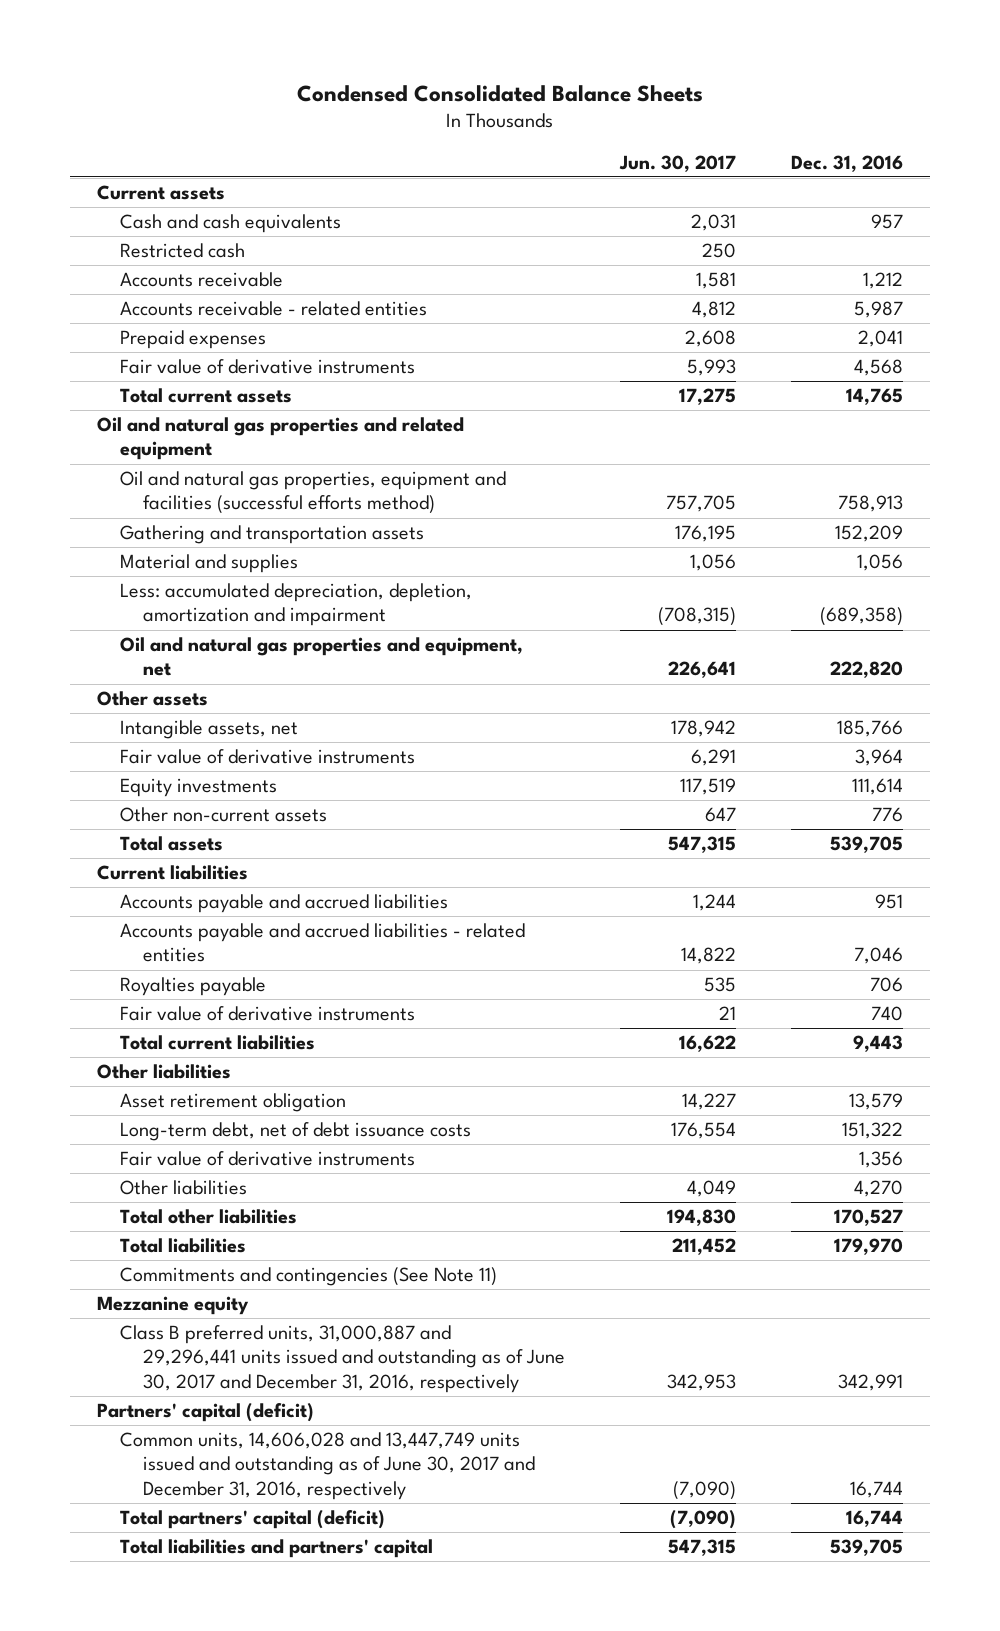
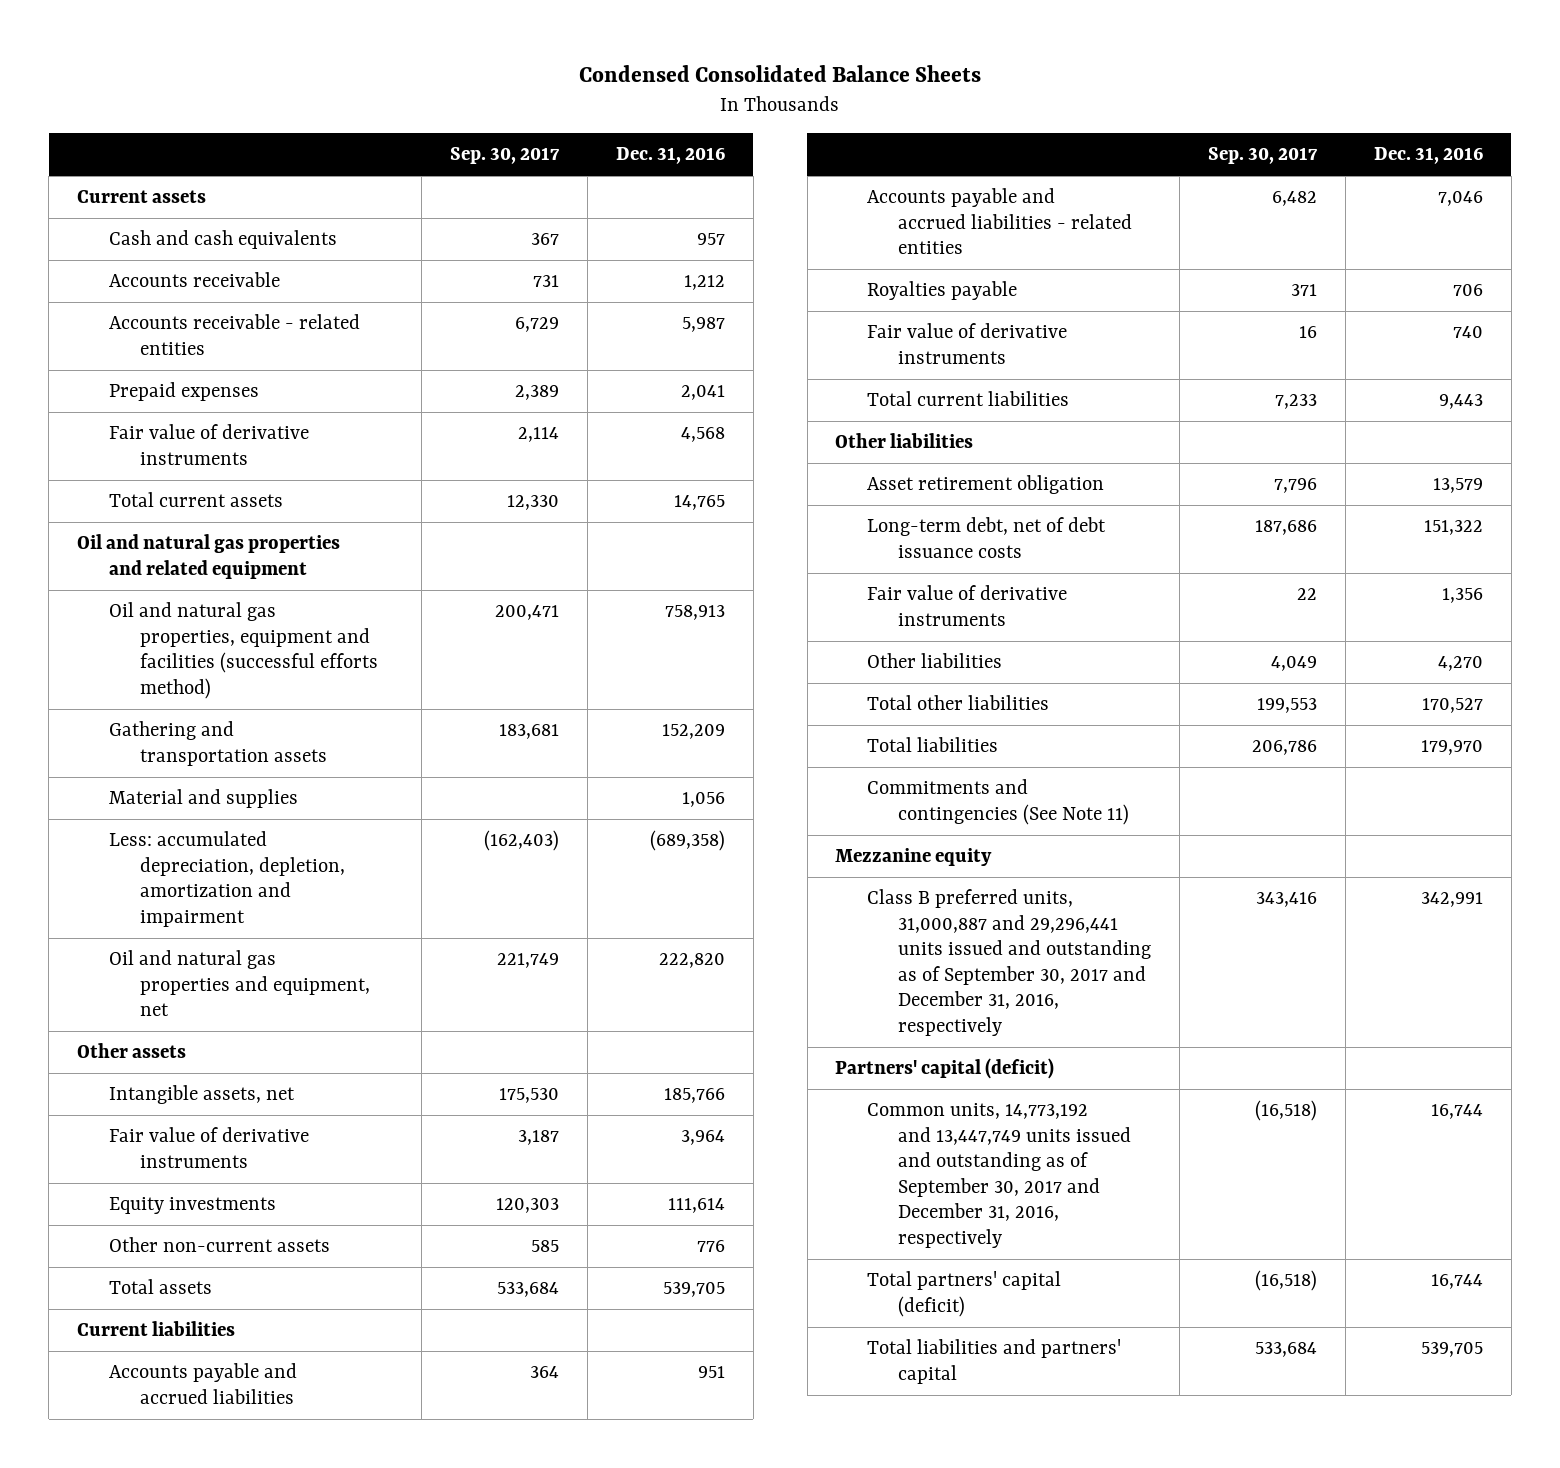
[618,154,736,172] Jun. 30, 2017 -> none
none -> [450,147,561,165] Sep. 30, 2017
[119,243,245,259] Restricted cash -> none
[119,1325,565,1393] Class B preferred units, 31,000,887 and 29,296,441 units issued and outstanding as of June 30, 2017 and December 31, 2016, respectively -> [866,889,1152,1037] Class B preferred units, 31,000,887 and 29,296,441 units issued and outstanding as of September 30, 2017 and December 31, 2016, respectively
[119,1432,535,1500] Common units, 14,606,028 and 13,447,749 units issued and outstanding as of June 30, 2017 and December 31, 2016, respectively -> [866,1103,1132,1249] Common units, 14,773,192 and 13,447,749 units issued and outstanding as of September 30, 2017 and December 31, 2016, respectively

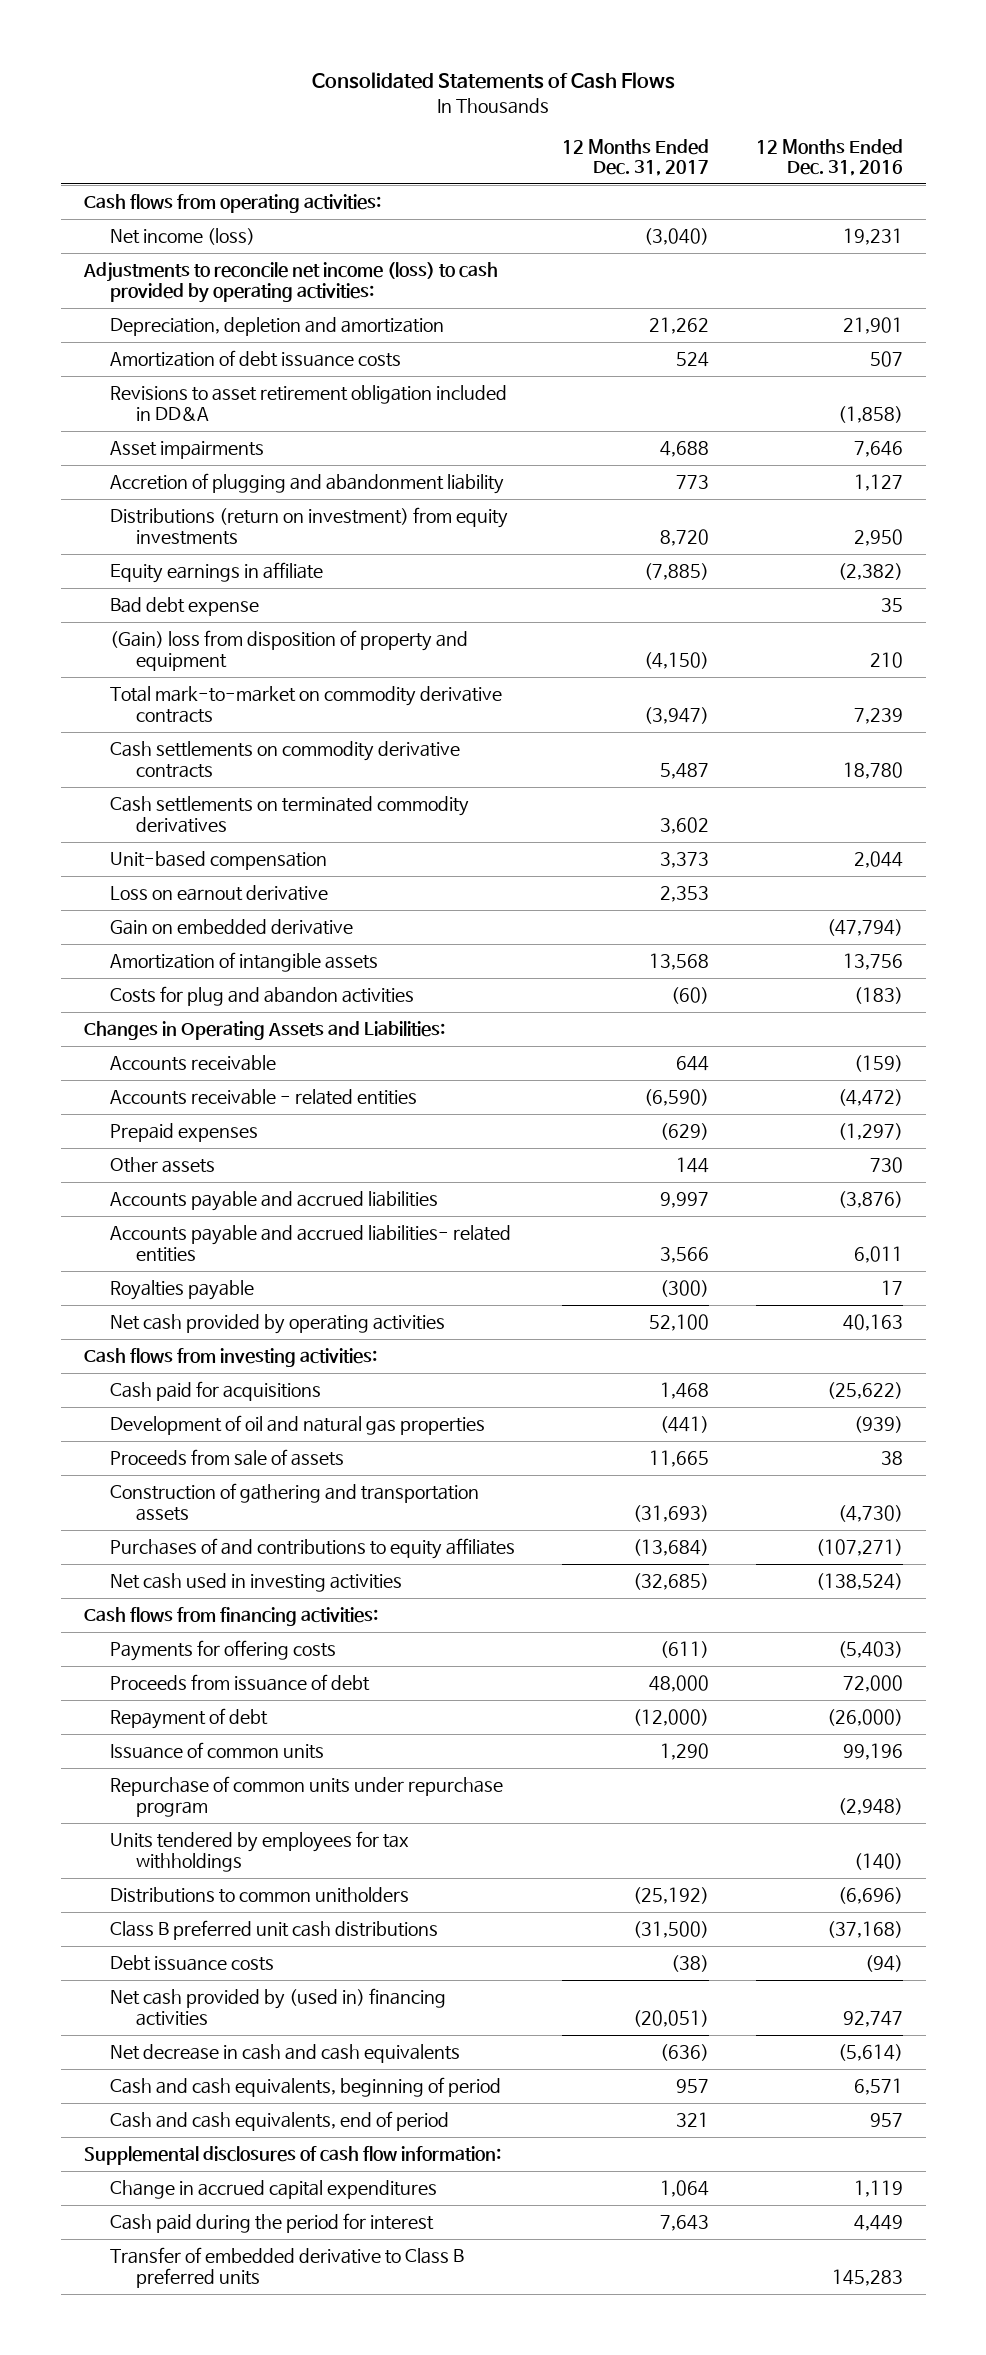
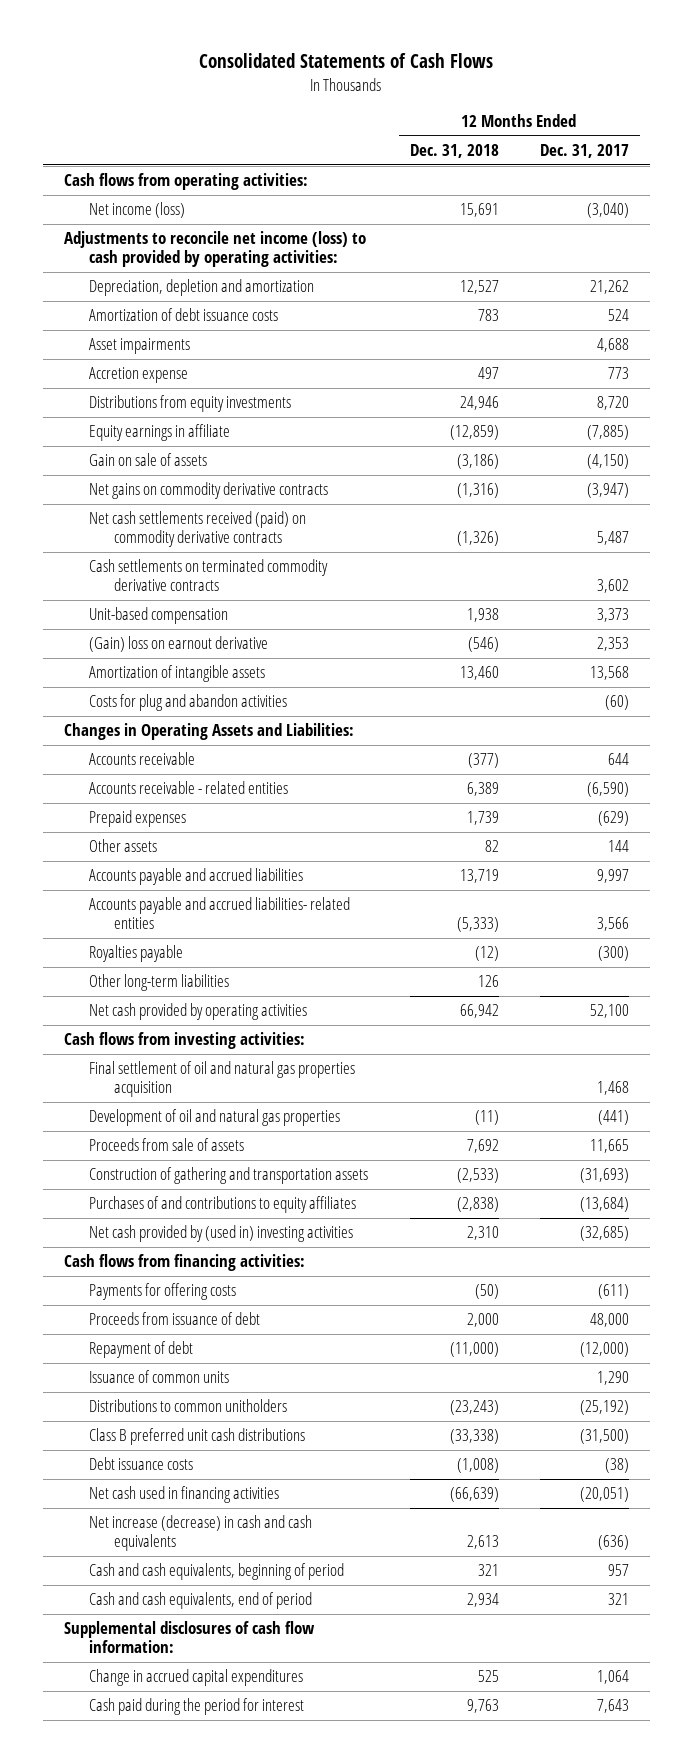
[755,138,903,176] 12 Months Ended Dec. 31, 2016 -> none
none -> [409,144,499,159] Dec. 31, 2018
[109,385,507,421] Revisions to asset retirement obligation included in DD&A -> none
[109,473,504,495] Accretion of plugging and abandonment liability -> [88,367,188,384] Accretion expense
[109,507,508,545] Distributions (return on investment) from equity investments -> [88,395,291,413] Distributions from equity investments
[109,597,259,617] Bad debt expense -> none
[109,630,468,671] (Gain) loss from disposition of property and equipment -> [88,453,207,467] Gain on sale of assets
[109,686,502,723] Total mark-to-market on commodity derivative contracts -> [88,482,328,500] Net gains on commodity derivative contracts
[109,741,460,778] Cash settlements on commodity derivative contracts -> [88,511,306,548] Net cash settlements received (paid) on commodity derivative contracts
[109,796,469,833] Cash settlements on terminated commodity derivatives -> [88,559,328,592] Cash settlements on terminated commodity derivative contracts
[109,919,353,936] Gain on embedded derivative -> none
[109,885,328,902] Loss on earnout derivative -> [88,636,268,653] (Gain) loss on earnout derivative
none -> [88,974,229,992] Other long-term liabilities
[109,1381,321,1402] Cash paid for acquisitions -> [88,1061,355,1098] Final settlement of oil and natural gas properties acquisition
[109,1573,402,1593] Net cash used in investing activities -> [88,1225,353,1243] Net cash provided by (used in) investing activities
[109,1776,503,1817] Repurchase of common units under repurchase program -> none
[109,1831,409,1872] Units tendered by employees for tax withholdings -> none
[109,1988,446,2026] Net cash provided by (used in) financing activities -> [88,1486,279,1504] Net cash used in financing activities
[109,2044,460,2064] Net decrease in cash and cash equivalents -> [88,1515,312,1552] Net increase (decrease) in cash and cash equivalents
[109,2247,464,2288] Transfer of embedded derivative to Class B preferred units -> none

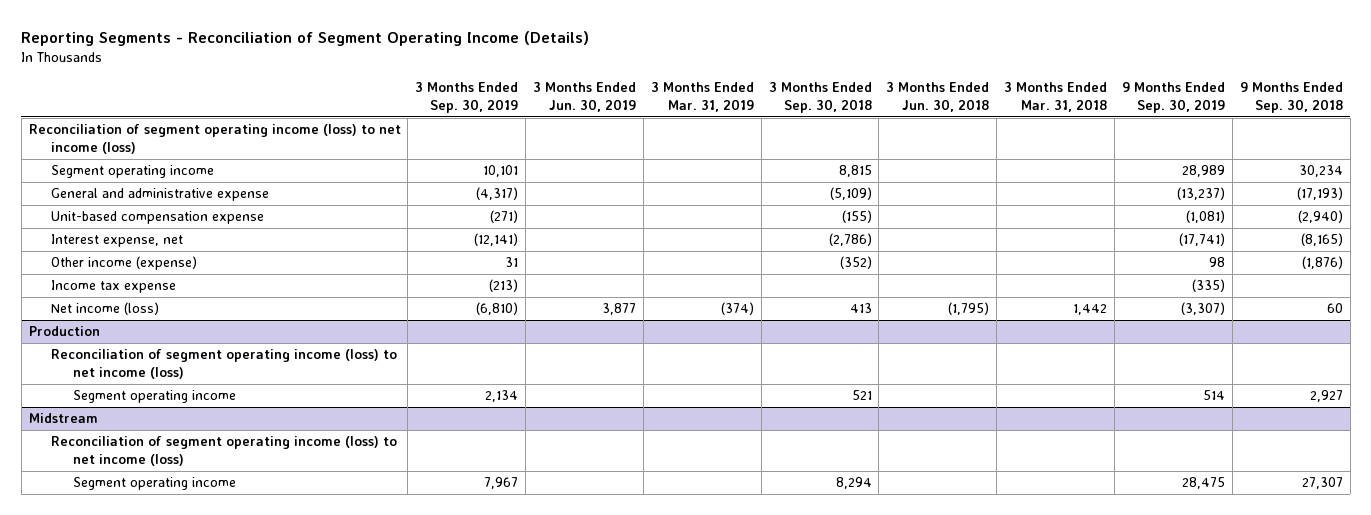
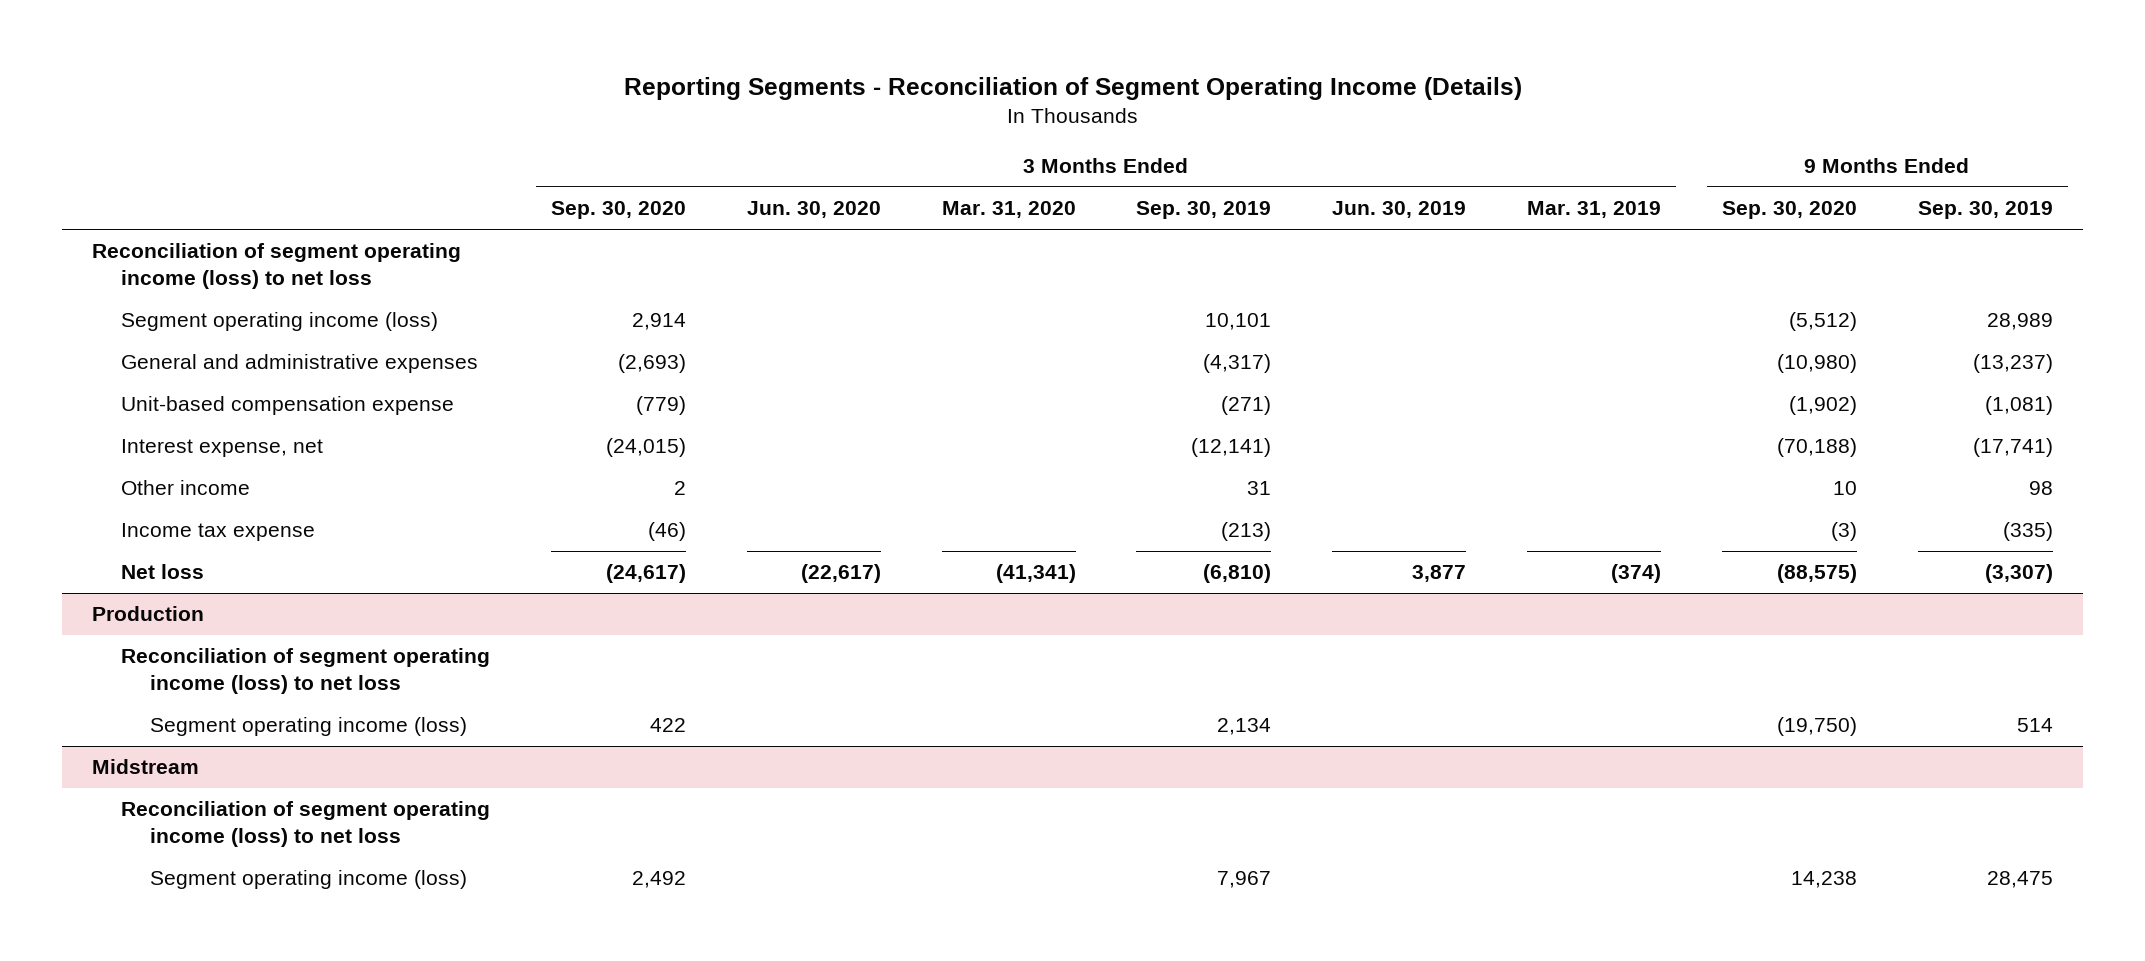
[768,82,872,113] 3 Months Ended Sep. 30, 2018 -> none
[886,82,990,112] 3 Months Ended Jun. 30, 2018 -> none
[1004,82,1108,112] 3 Months Ended Mar. 31, 2018 -> none
[1239,82,1343,113] 9 Months Ended Sep. 30, 2018 -> none
none -> [550,201,686,220] Sep. 30, 2020
none -> [746,201,881,219] Jun. 30, 2020
none -> [941,201,1076,219] Mar. 31, 2020
none -> [1721,201,1857,220] Sep. 30, 2020
[28,124,401,154] Reconciliation of segment operating income (loss) to net income (loss) -> [92,243,462,289] Reconciliation of segment operating income (loss) to net loss
[50,165,214,179] Segment operating income -> [120,312,438,332] Segment operating income (loss)
[50,188,269,202] General and administrative expense -> [120,354,478,374] General and administrative expenses
[50,256,197,271] Other income (expense) -> [120,480,250,496] Other income
[50,302,159,316] Net income (loss) -> [120,564,204,580] Net loss
[50,349,397,379] Reconciliation of segment operating income (loss) to net income (loss) -> [120,648,490,694] Reconciliation of segment operating income (loss) to net loss
[72,390,236,404] Segment operating income -> [149,717,467,737] Segment operating income (loss)
[50,436,397,466] Reconciliation of segment operating income (loss) to net income (loss) -> [120,801,490,847] Reconciliation of segment operating income (loss) to net loss
[72,477,236,491] Segment operating income -> [149,870,467,890] Segment operating income (loss)

